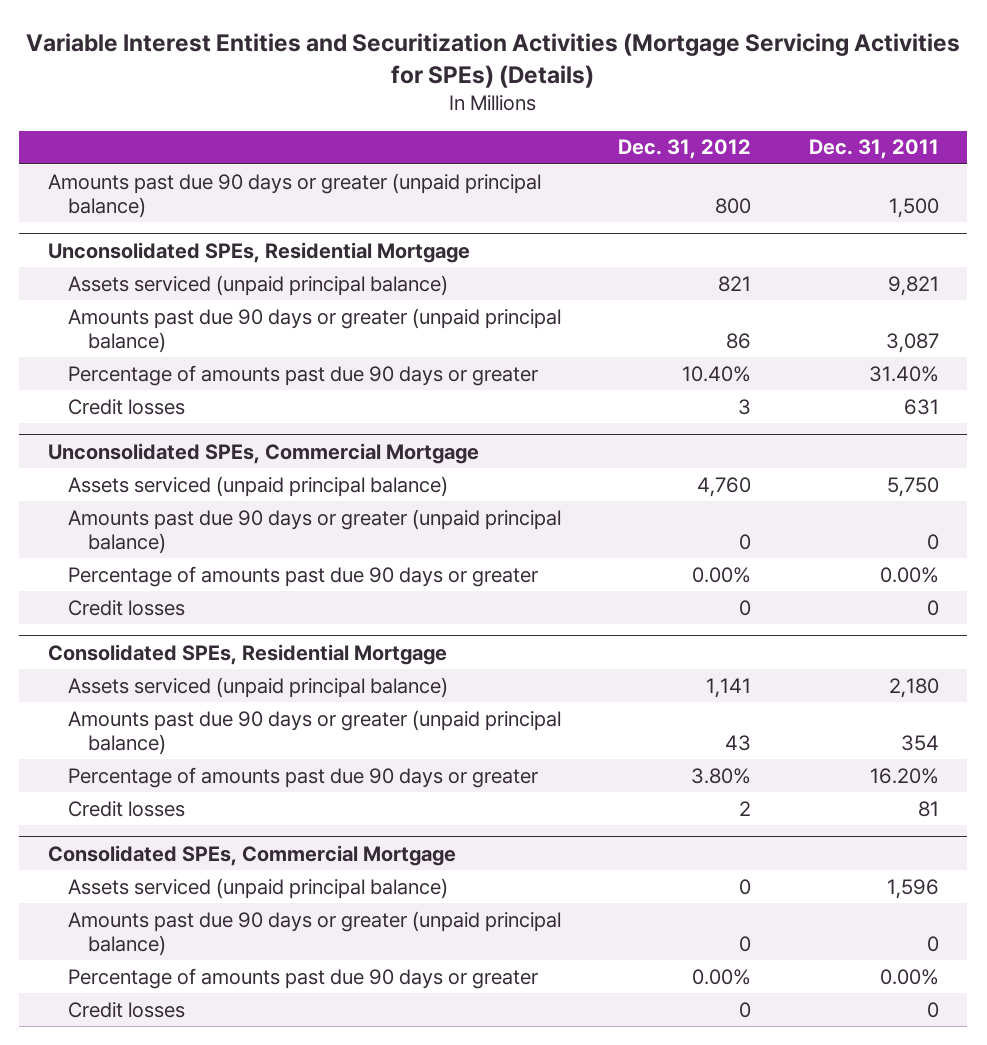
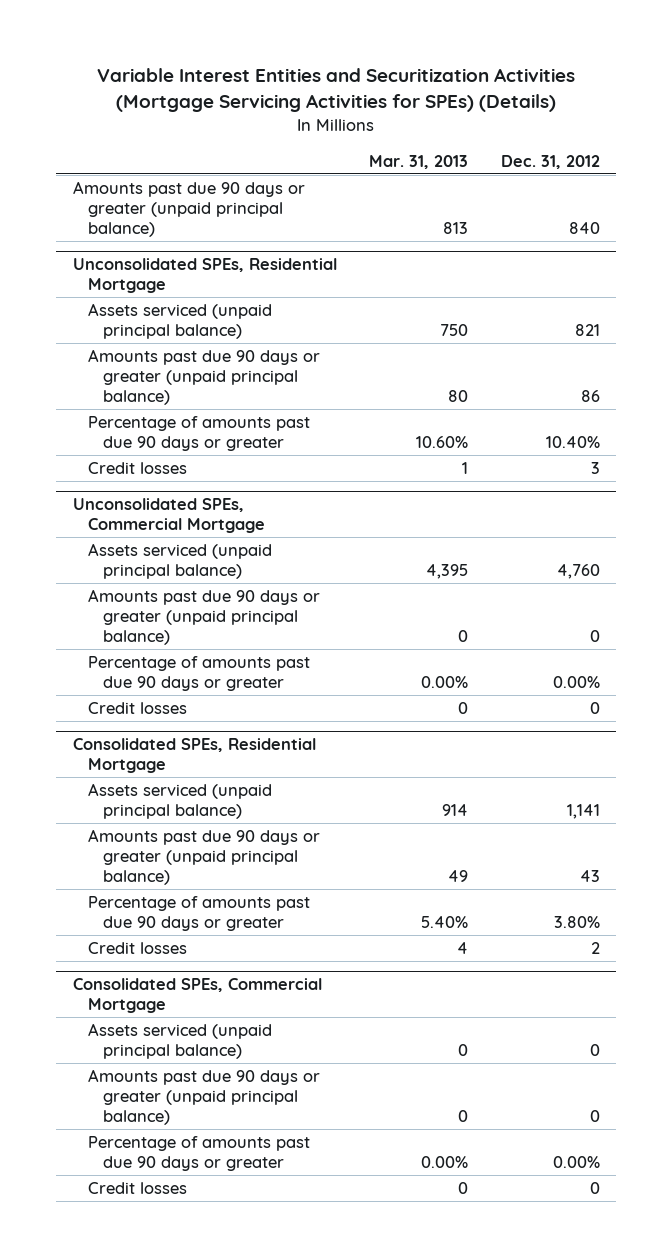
[808,139,939,160] Dec. 31, 2011 -> none
none -> [369,154,469,169] Mar. 31, 2013
[715,197,752,214] 800 -> [568,222,600,235] 840

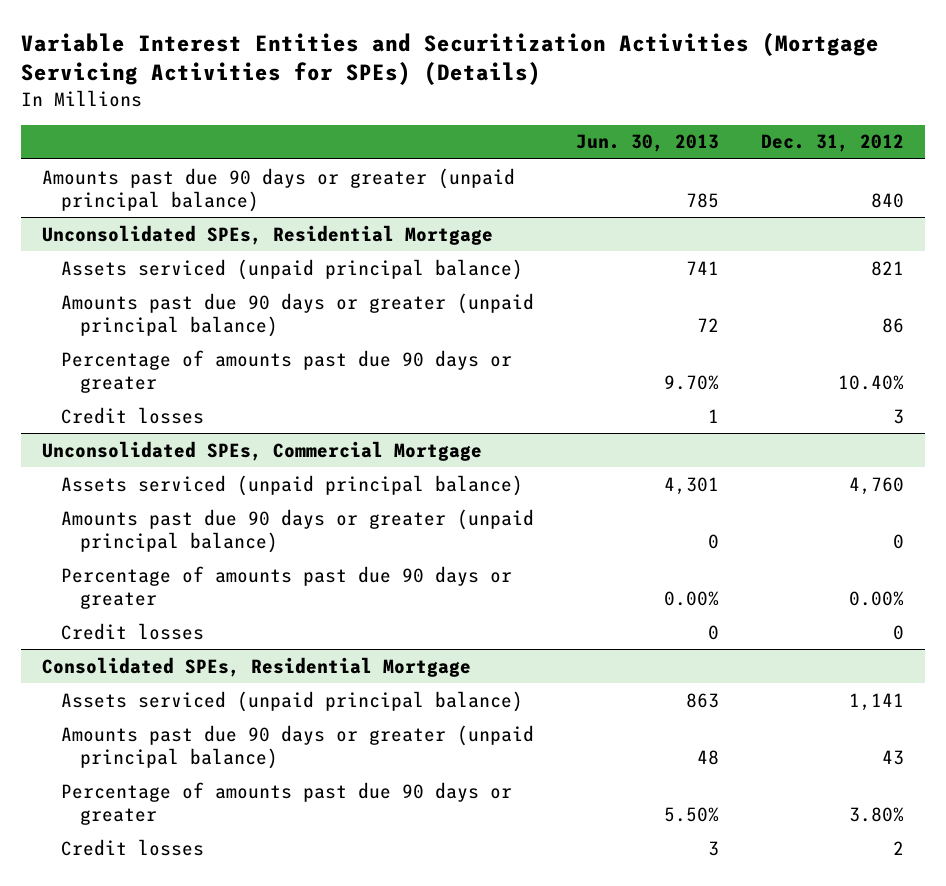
[369,154,469,169] Mar. 31, 2013 -> none
none -> [576,134,720,153] Jun. 30, 2013
[72,978,322,1014] Consolidated SPEs, Commercial Mortgage -> none
[87,1023,272,1060] Assets serviced (unpaid principal balance) -> none
[87,1069,320,1126] Amounts past due 90 days or greater (unpaid principal balance) -> none
[87,1136,310,1172] Percentage of amounts past due 90 days or greater -> none
[87,1182,187,1195] Credit losses -> none

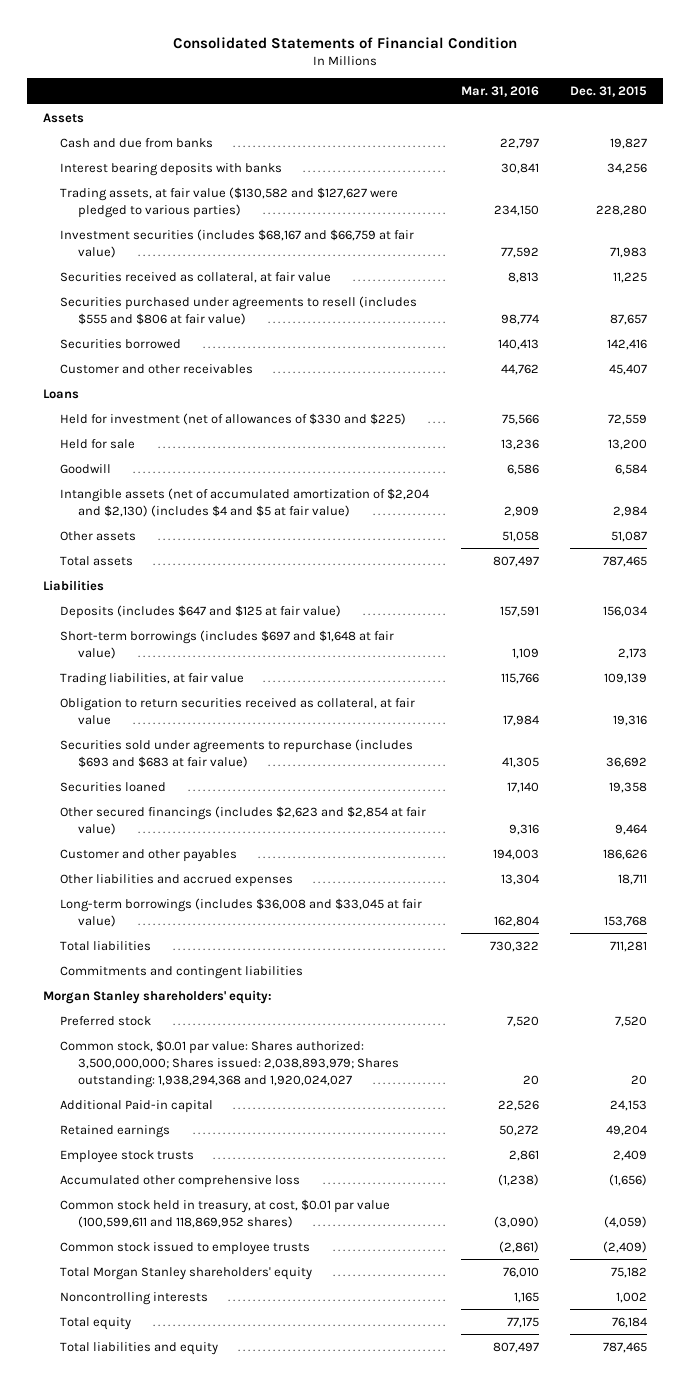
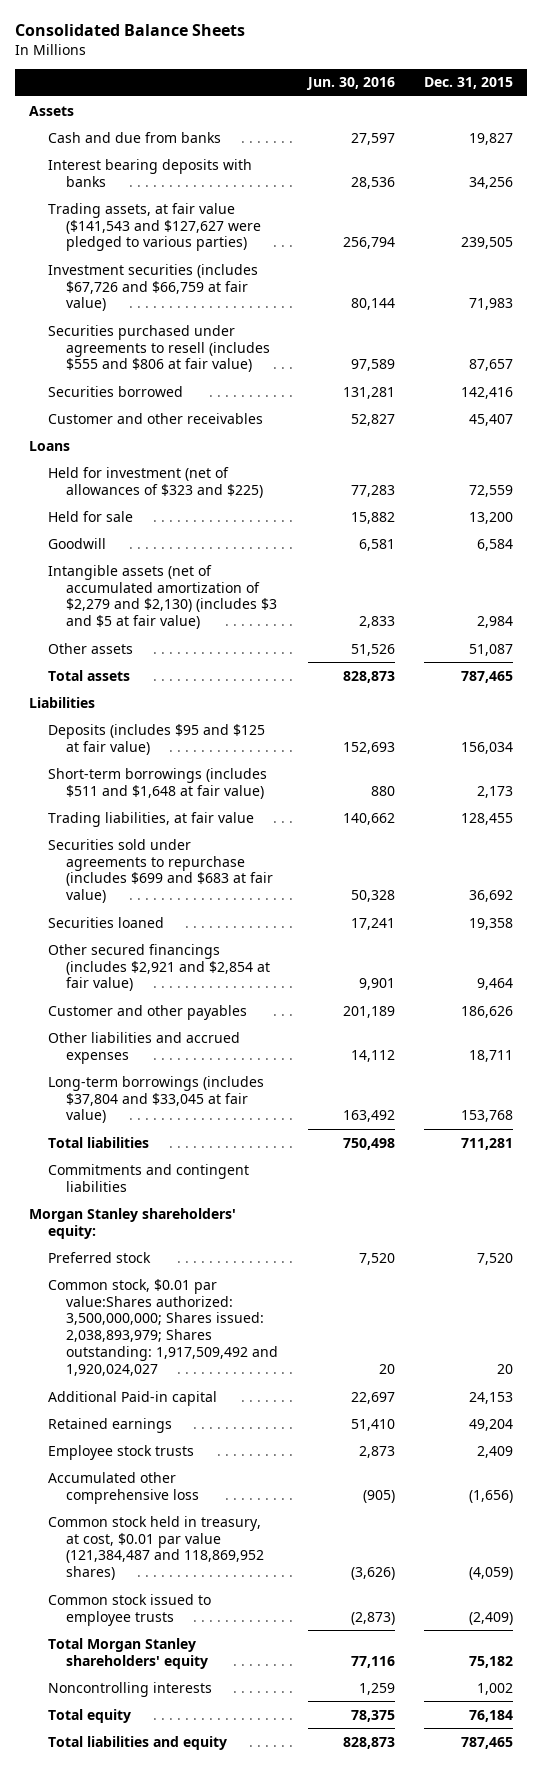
[172,36,517,49] Consolidated Statements of Financial Condition -> [14,24,245,37] Consolidated Balance Sheets
[460,86,539,98] Mar. 31, 2016 -> none
none -> [305,77,395,91] Jun. 30, 2016
[60,271,332,283] Securities received as collateral, at fair value -> none
[60,186,399,218] Trading assets, at fair value ($130,582 and $127,627 were pledged to various parties) -> [47,202,262,252] Trading assets, at fair value ($141,543 and $127,627 were pledged to various parties)
[596,204,648,216] 228,280 -> [460,237,513,250] 239,505
[60,228,415,258] Investment securities (includes $68,167 and $66,759 at fair value) -> [47,263,258,312] Investment securities (includes $67,726 and $66,759 at fair value)
[60,412,407,425] Held for investment (net of allowances of $330 and $225) -> [47,466,264,498] Held for investment (net of allowances of $323 and $225)
[60,487,430,517] Intangible assets (net of accumulated amortization of $2,204 and $2,130) (includes $4 and $5 at fair value) -> [47,564,278,630] Intangible assets (net of accumulated amortization of $2,279 and $2,130) (includes $3 and $5 at fair value)
[60,697,416,725] Obligation to return securities received as collateral, at fair value -> none
[60,604,342,619] Deposits (includes $647 and $125 at fair value) -> [47,723,265,755] Deposits (includes $95 and $125 at fair value)
[60,629,395,659] Short-term borrowings (includes $697 and $1,648 at fair value) -> [47,767,267,799] Short-term borrowings (includes $511 and $1,648 at fair value)
[604,672,648,684] 109,139 -> [460,812,513,825] 128,455
[60,738,414,768] Securities sold under agreements to repurchase (includes $693 and $683 at fair value) -> [47,838,274,904] Securities sold under agreements to repurchase (includes $699 and $683 at fair value)
[60,805,427,835] Other secured financings (includes $2,623 and $2,854 at fair value) -> [47,943,271,992] Other secured financings (includes $2,921 and $2,854 at fair value)
[60,897,423,927] Long-term borrowings (includes $36,008 and $33,045 at fair value) -> [47,1075,264,1124] Long-term borrowings (includes $37,804 and $33,045 at fair value)
[60,1039,399,1088] Common stock, $0.01 par value: Shares authorized: 3,500,000,000; Shares issued: 2,038,893,979; Shares outstanding: 1,938,294,368 and 1,920,024,027 -> [47,1278,279,1377] Common stock, $0.01 par value:Shares authorized: 3,500,000,000; Shares issued: 2,038,893,979; Shares outstanding: 1,917,509,492 and 1,920,024,027
[60,1198,391,1228] Common stock held in treasury, at cost, $0.01 par value (100,599,611 and 118,869,952 shares) -> [47,1515,265,1581] Common stock held in treasury, at cost, $0.01 par value (121,384,487 and 118,869,952 shares)

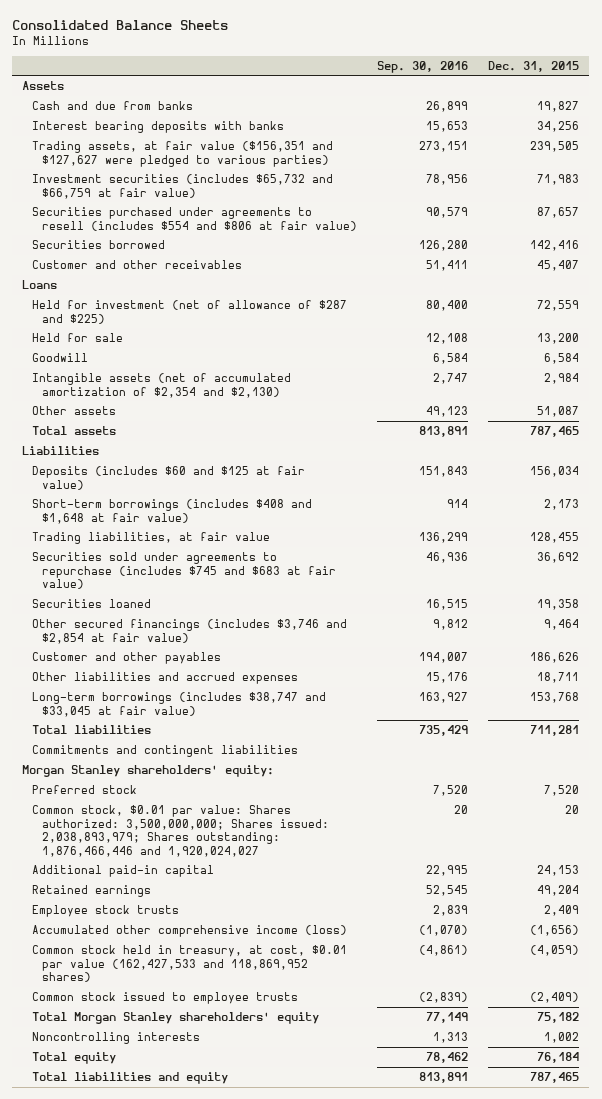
[305,77,395,91] Jun. 30, 2016 -> none
none -> [377,60,469,73] Sep. 30, 2016
[47,202,262,252] Trading assets, at fair value ($141,543 and $127,627 were pledged to various parties) -> [32,141,334,167] Trading assets, at fair value ($156,351 and $127,627 were pledged to various parties)
[47,263,258,312] Investment securities (includes $67,726 and $66,759 at fair value) -> [32,174,334,199] Investment securities (includes $65,732 and $66,759 at fair value)
[47,324,271,373] Securities purchased under agreements to resell (includes $555 and $806 at fair value) -> [32,207,358,231] Securities purchased under agreements to resell (includes $554 and $806 at fair value)
[47,466,264,498] Held for investment (net of allowances of $323 and $225) -> [32,300,348,324] Held for investment (net of allowance of $287 and $225)
[47,564,278,630] Intangible assets (net of accumulated amortization of $2,279 and $2,130) (includes $3 and $5 at fair value) -> [32,373,292,398] Intangible assets (net of accumulated amortization of $2,354 and $2,130)
[47,723,265,755] Deposits (includes $95 and $125 at fair value) -> [32,466,306,490] Deposits (includes $60 and $125 at fair value)
[47,767,267,799] Short-term borrowings (includes $511 and $1,648 at fair value) -> [32,499,313,524] Short-term borrowings (includes $408 and $1,648 at fair value)
[47,838,274,904] Securities sold under agreements to repurchase (includes $699 and $683 at fair value) -> [32,552,337,590] Securities sold under agreements to repurchase (includes $745 and $683 at fair value)
[47,943,271,992] Other secured financings (includes $2,921 and $2,854 at fair value) -> [32,619,348,644] Other secured financings (includes $3,746 and $2,854 at fair value)
[47,1075,264,1124] Long-term borrowings (includes $37,804 and $33,045 at fair value) -> [32,692,327,717] Long-term borrowings (includes $38,747 and $33,045 at fair value)
[47,1278,279,1377] Common stock, $0.01 par value:Shares authorized: 3,500,000,000; Shares issued: 2,038,893,979; Shares outstanding: 1,917,509,492 and 1,920,024,027 -> [32,805,330,857] Common stock, $0.01 par value: Shares authorized: 3,500,000,000; Shares issued: 2,038,893,979; Shares outstanding: 1,876,466,446 and 1,920,024,027
[47,1390,217,1406] Additional Paid-in capital -> [32,865,215,878] Additional paid-in capital
[47,1471,200,1504] Accumulated other comprehensive loss -> [32,925,348,938] Accumulated other comprehensive income (loss)
[47,1515,265,1581] Common stock held in treasury, at cost, $0.01 par value (121,384,487 and 118,869,952 shares) -> [32,945,348,983] Common stock held in treasury, at cost, $0.01 par value (162,427,533 and 118,869,952 shares)

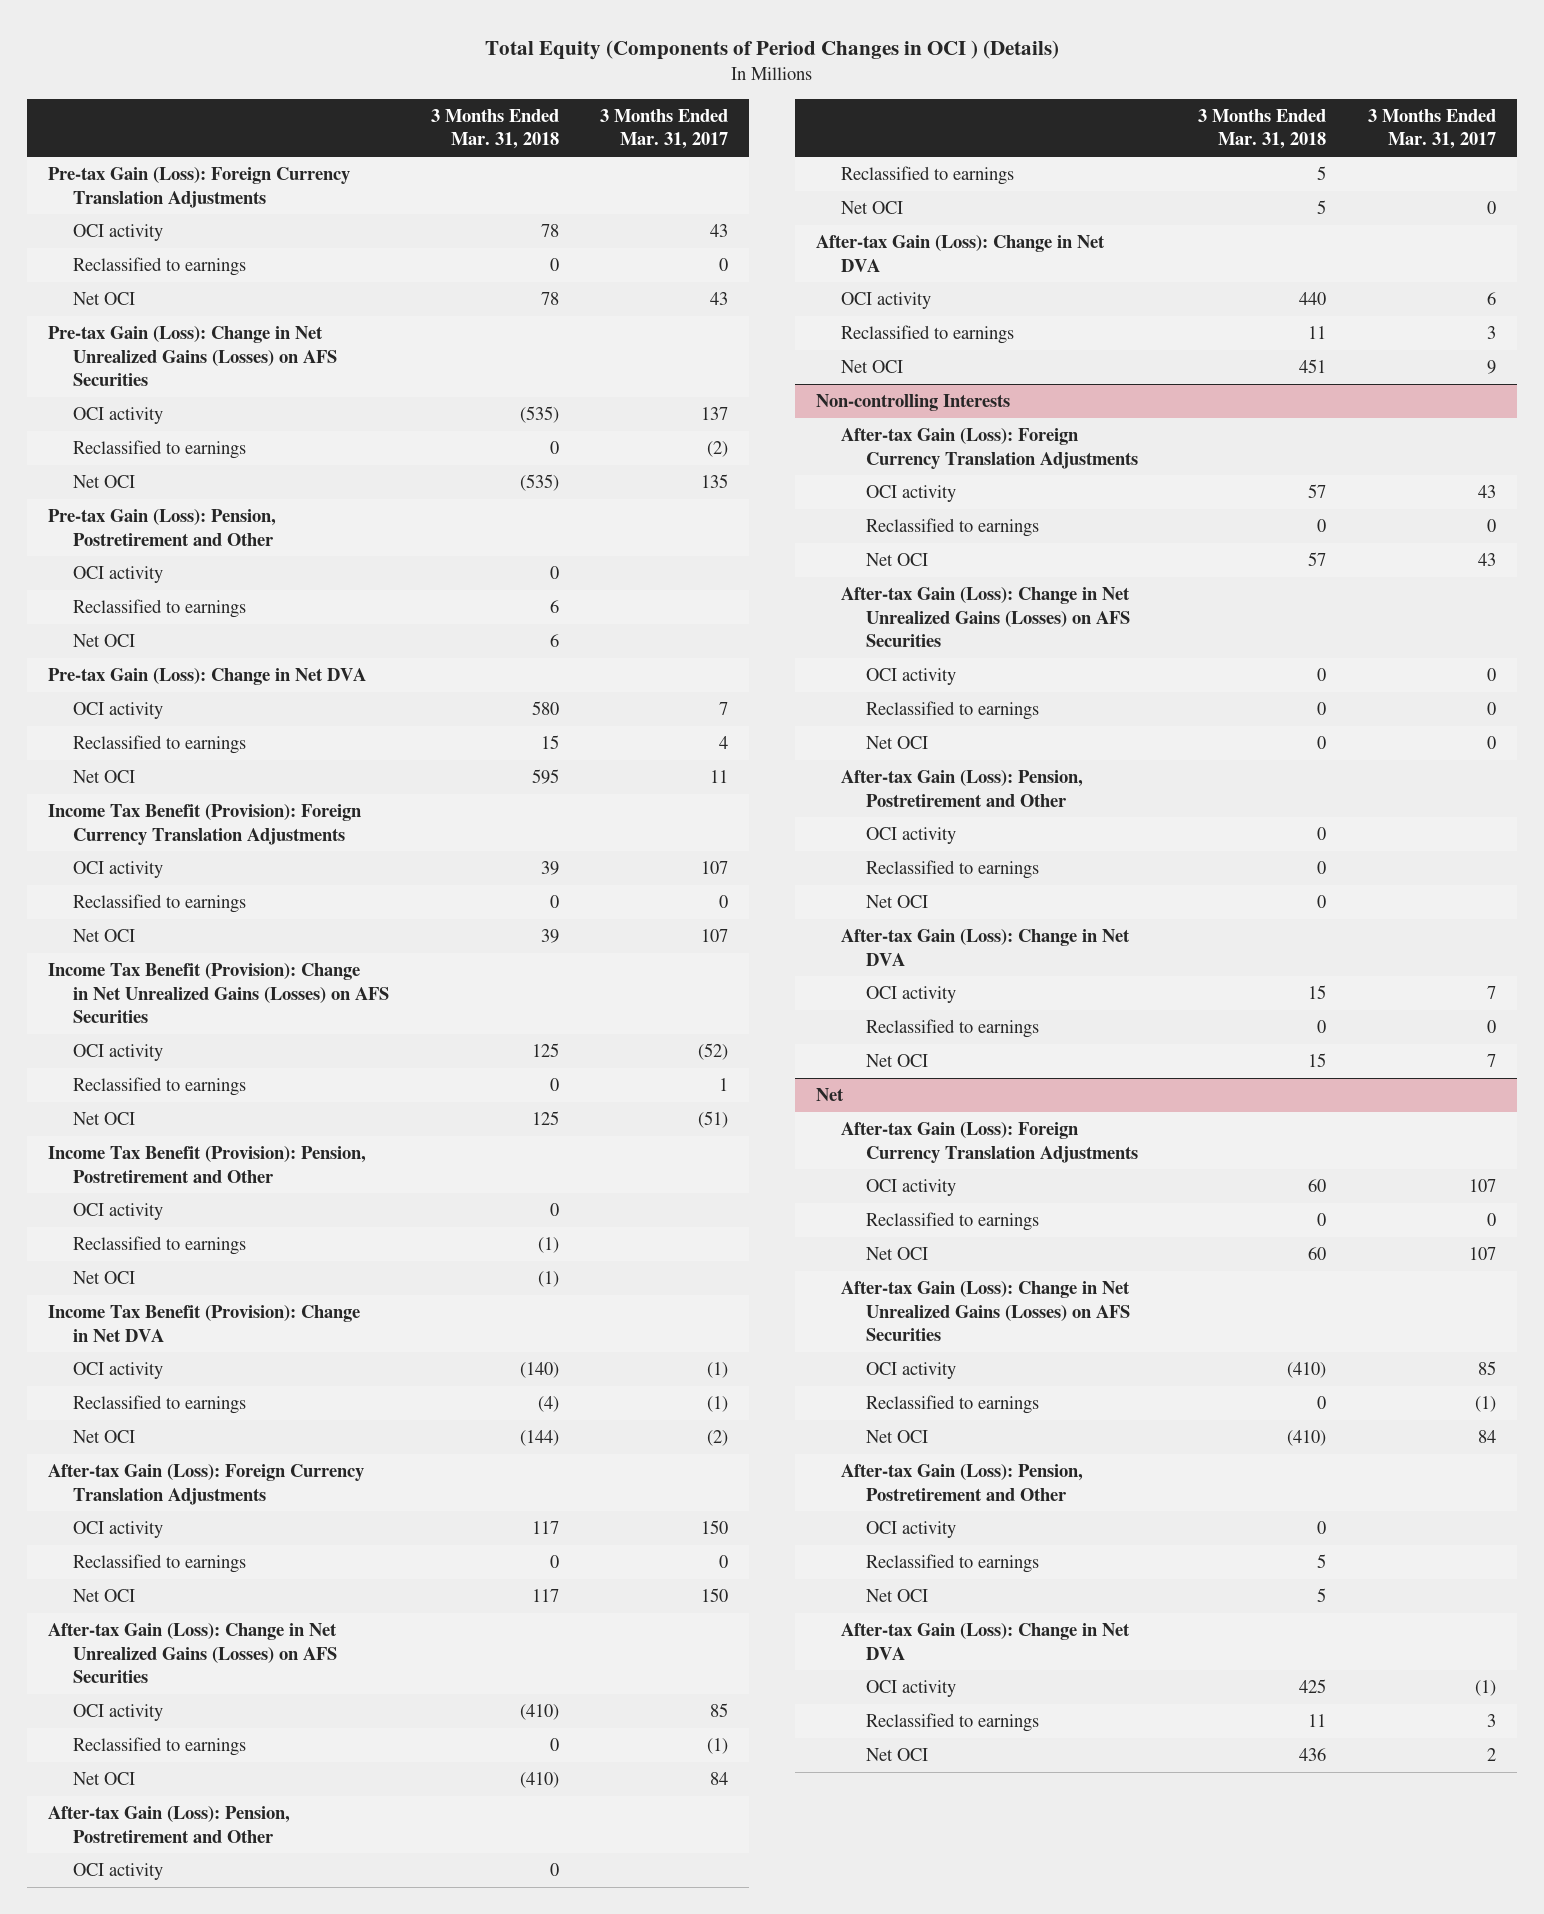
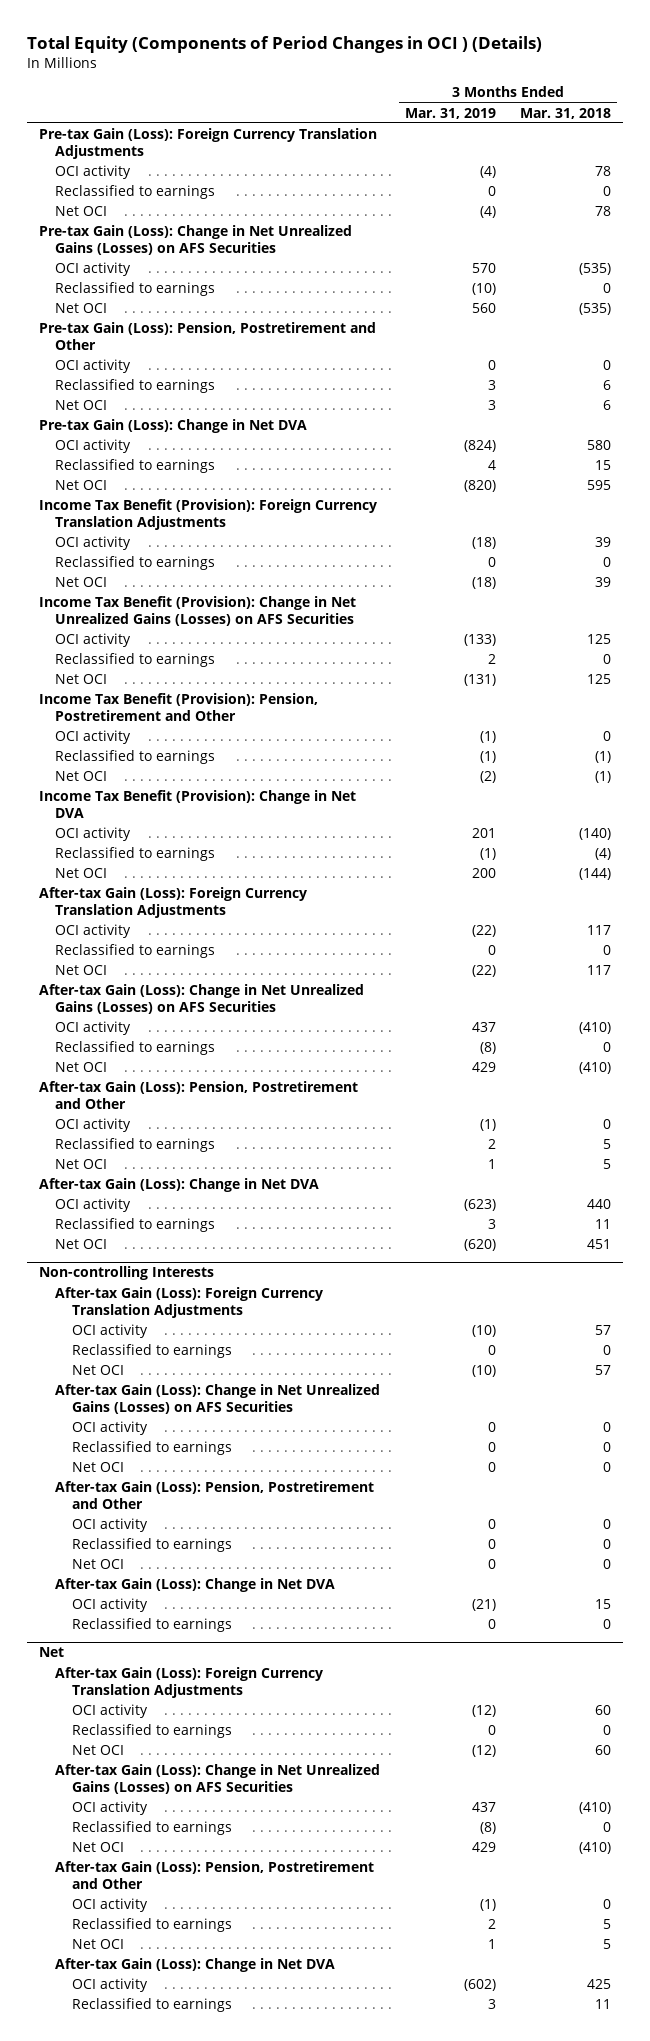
[600,108,729,150] 3 Months Ended Mar. 31, 2017 -> none
none -> [404,107,496,119] Mar. 31, 2019
[865,1054,928,1068] Net OCI -> none
[865,1748,928,1762] Net OCI -> none

